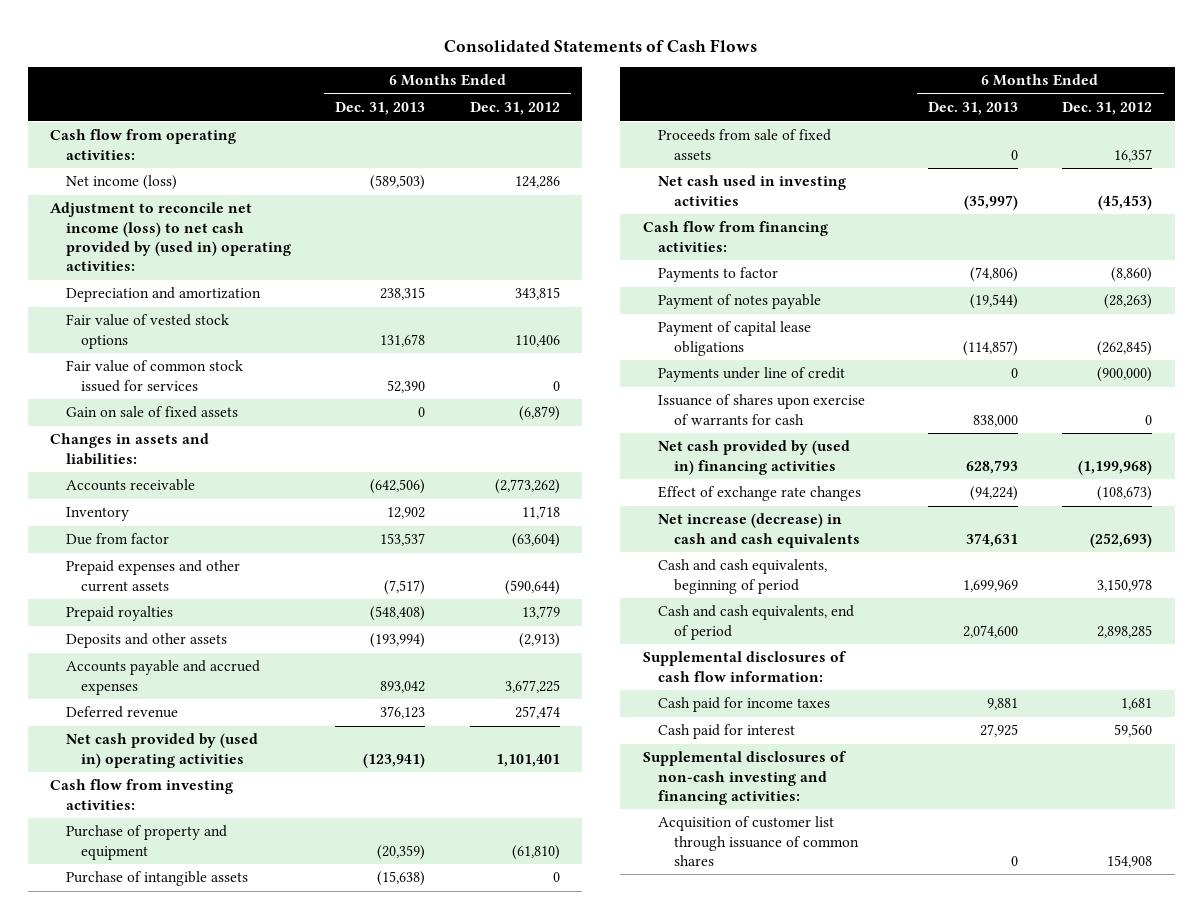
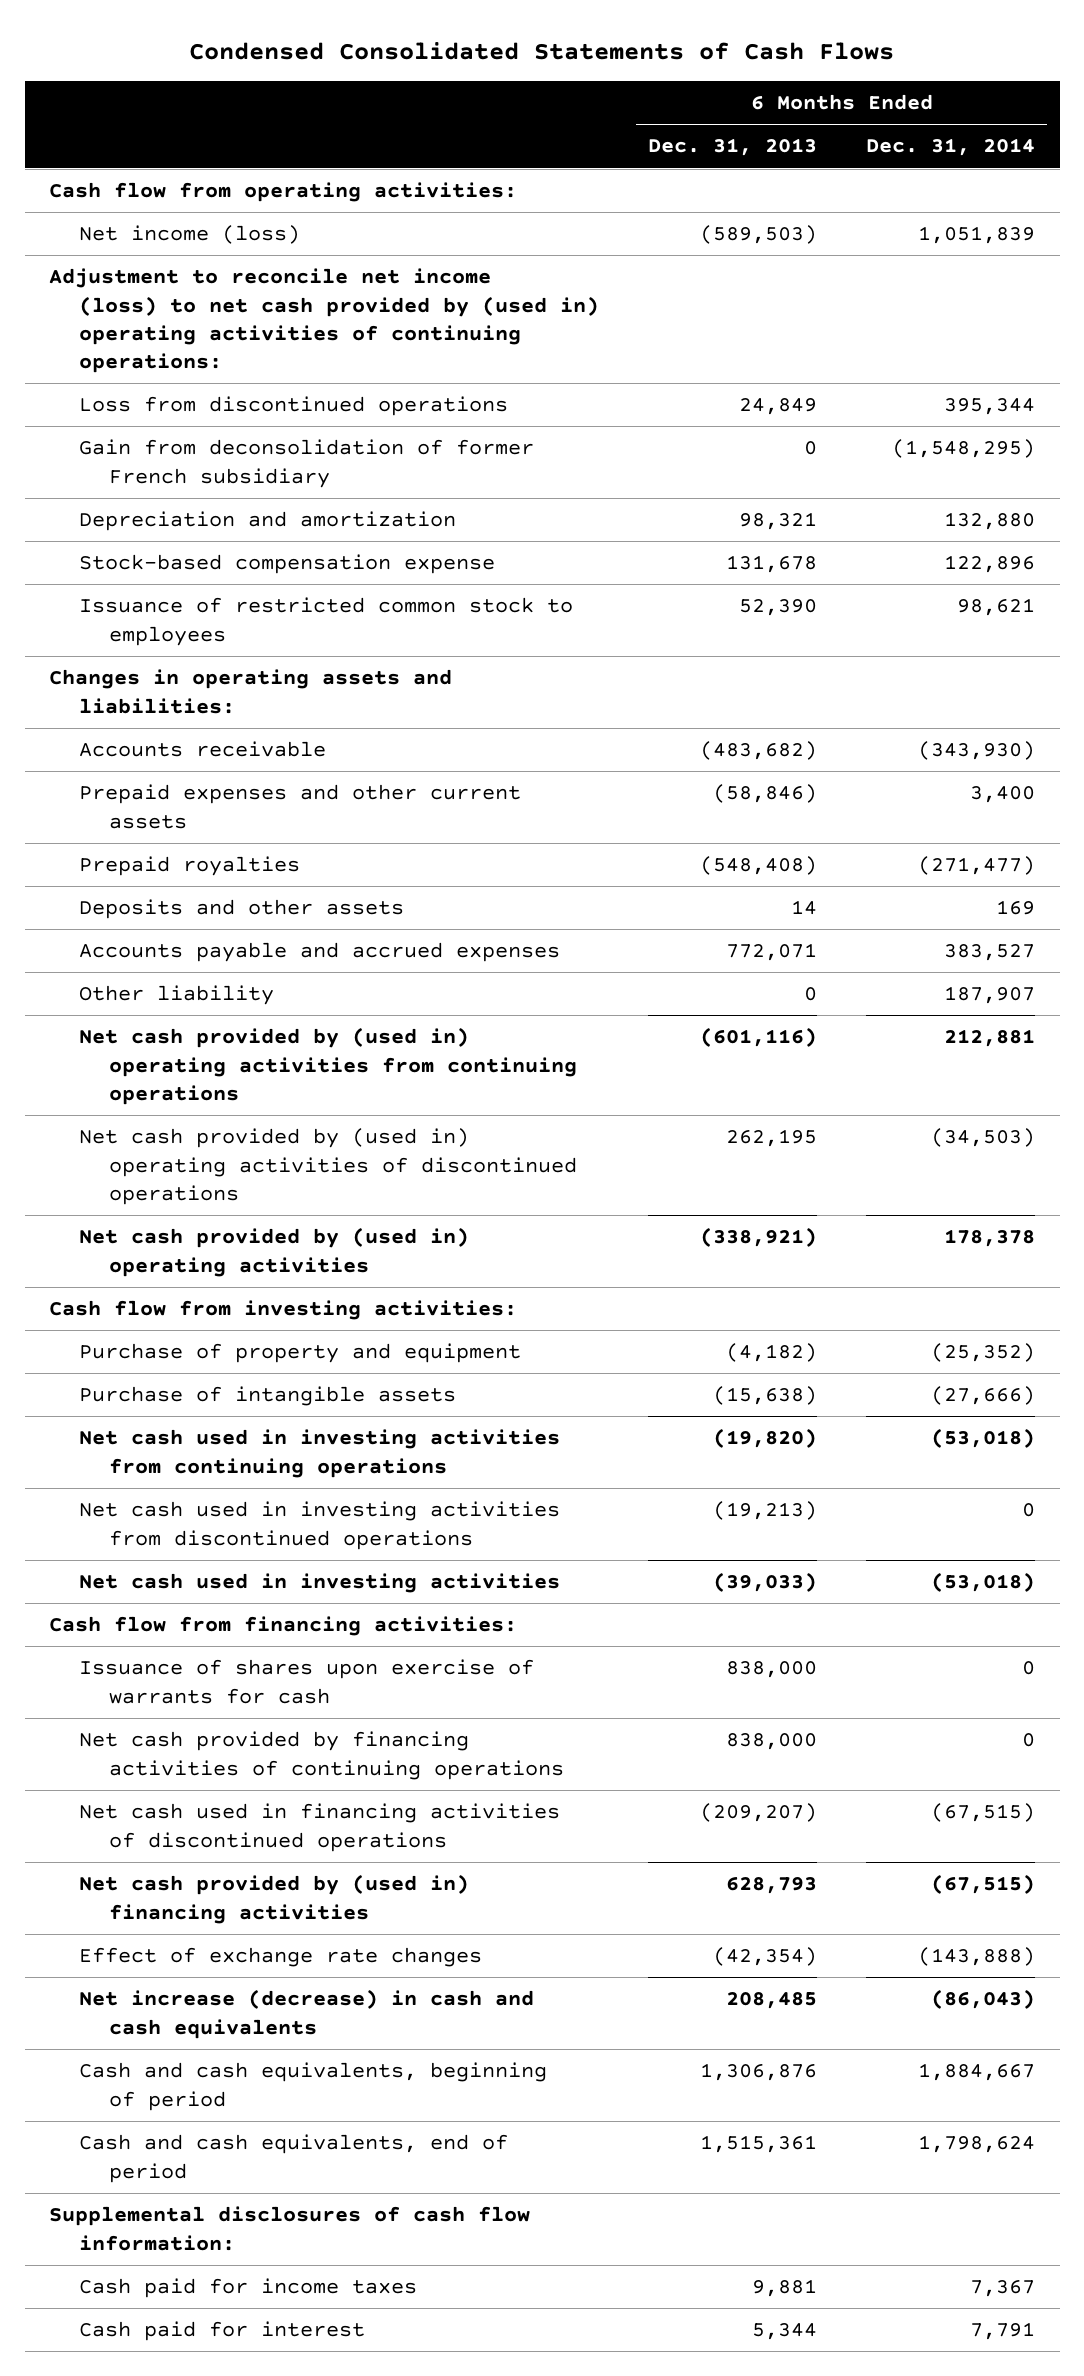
[444,38,758,52] Consolidated Statements of Cash Flows -> [189,41,895,60] Condensed Consolidated Statements of Cash Flows
[469,102,560,116] Dec. 31, 2012 -> none
none -> [866,138,1036,157] Dec. 31, 2014
[65,406,238,419] Gain on sale of fixed assets -> none
[65,507,129,522] Inventory -> none
[65,533,169,546] Due from factor -> none
[50,202,291,272] Adjustment to reconcile net income (loss) to net cash provided by (used in) operating activities: -> [49,268,600,374] Adjustment to reconcile net income (loss) to net cash provided by (used in) operating activities of continuing operations:
none -> [79,396,509,417] Loss from discontinued operations
none -> [79,439,535,488] Gain from deconsolidation of former French subsidiary
[380,287,426,301] 238,315 -> [739,512,818,531] 98,321
[65,314,229,349] Fair value of vested stock options -> [79,554,496,575] Stock-based compensation expense
[65,360,243,392] Fair value of common stock issued for services -> [79,597,574,646] Issuance of restricted common stock to employees
[50,433,210,465] Changes in assets and liabilities: -> [49,669,453,714] Changes in operating assets and liabilities:
[370,479,426,495] (642,506) -> [700,741,818,761] (483,682)
[384,579,426,595] (7,517) -> [713,784,818,804] (58,846)
[65,706,178,719] Deferred revenue -> none
[370,633,426,649] (193,994) -> [791,900,818,916] 14
[380,680,426,693] 893,042 -> [726,943,818,962] 772,071
none -> [79,985,275,1006] Other liability
none -> [79,1027,578,1105] Net cash provided by (used in) operating activities from continuing operations
none -> [79,1128,578,1205] Net cash provided by (used in) operating activities of discontinued operations
[363,752,426,768] (123,941) -> [700,1227,818,1248] (338,921)
[377,844,426,860] (20,359) -> [726,1343,818,1363] (4,182)
[658,129,832,160] Proceeds from sale of fixed assets -> none
none -> [79,1429,561,1478] Net cash used in investing activities from continuing operations
none -> [79,1501,561,1550] Net cash used in investing activities from discontinued operations
[963,194,1018,210] (35,997) -> [713,1572,818,1593] (39,033)
[658,267,779,283] Payments to factor -> none
[658,294,822,310] Payment of notes payable -> none
[658,321,812,356] Payment of capital lease obligations -> none
[658,367,846,383] Payments under line of credit -> none
none -> [79,1731,565,1780] Net cash provided by financing activities of continuing operations
none -> [79,1803,561,1852] Net cash used in financing activities of discontinued operations
[969,486,1018,502] (94,224) -> [713,1947,818,1967] (42,354)
[965,532,1018,547] 374,631 -> [726,1992,818,2010] 208,485
[962,579,1018,592] 1,699,969 -> [700,2063,818,2082] 1,306,876
[962,624,1018,638] 2,074,600 -> [700,2135,818,2154] 1,515,361
[642,751,846,806] Supplemental disclosures of non-cash investing and financing activities: -> none
[658,816,859,867] Acquisition of customer list through issuance of common shares -> none
[979,724,1018,738] 27,925 -> [752,2323,818,2341] 5,344

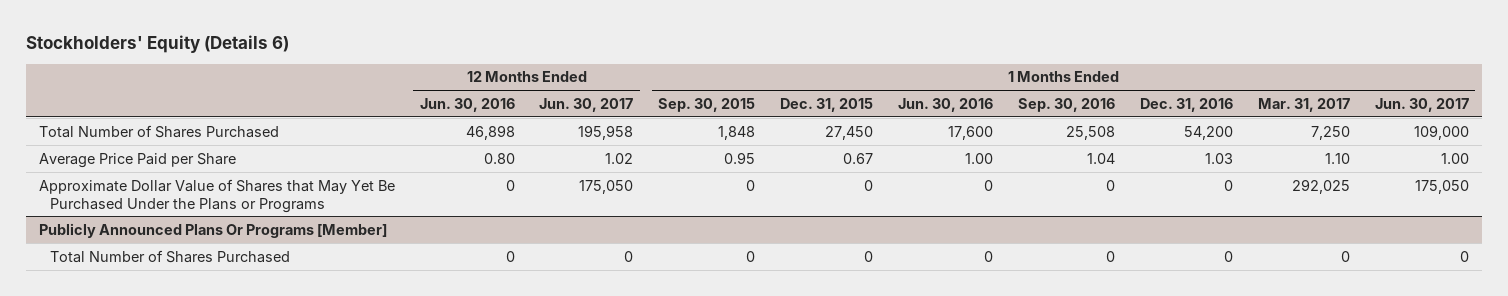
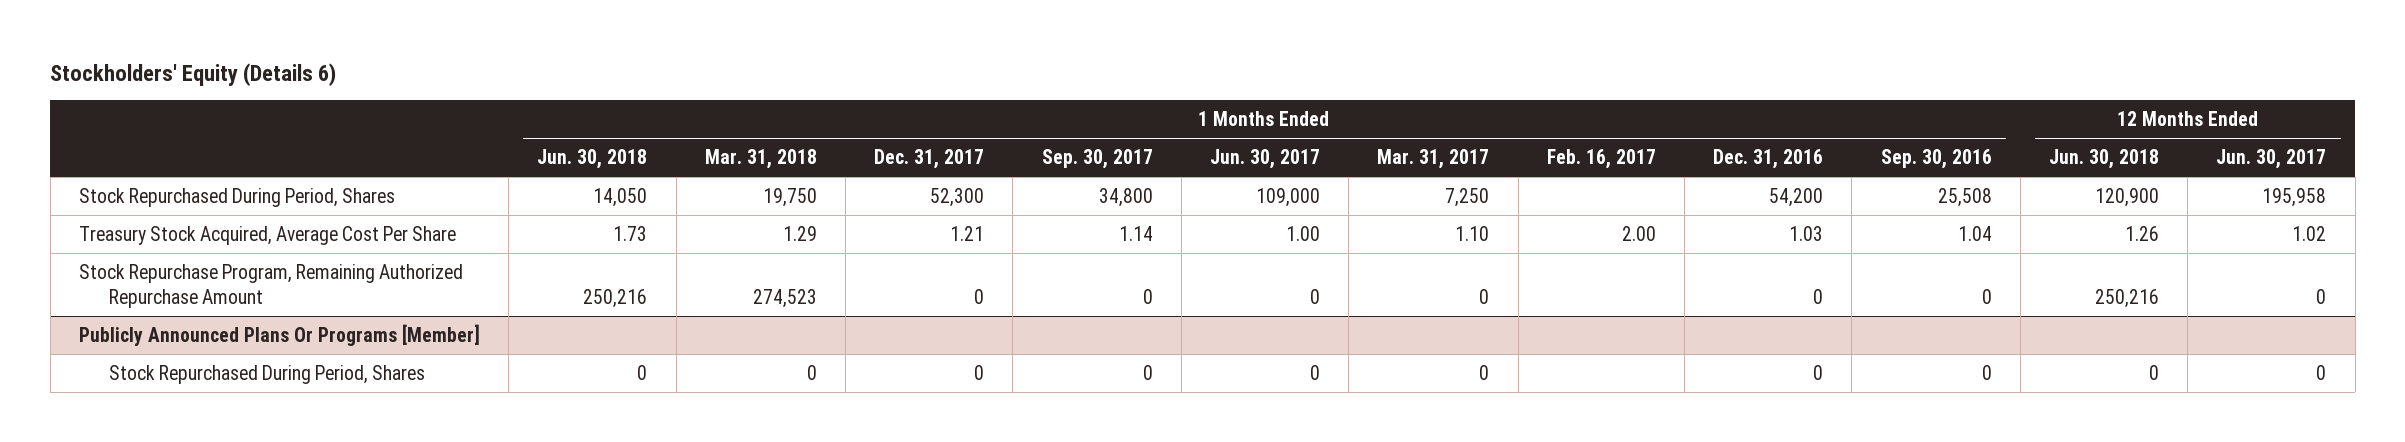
[419,97,515,112] Jun. 30, 2016 -> none
[658,97,756,112] Sep. 30, 2015 -> none
[780,97,874,112] Dec. 31, 2015 -> none
[898,97,994,112] Jun. 30, 2016 -> none
none -> [537,149,648,170] Jun. 30, 2018
none -> [704,149,817,170] Mar. 31, 2018
none -> [874,149,985,170] Dec. 31, 2017
none -> [1041,149,1153,170] Sep. 30, 2017
none -> [1546,149,1656,170] Feb. 16, 2017
none -> [2049,149,2160,170] Jun. 30, 2018
[38,178,395,213] Approximate Dollar Value of Shares that May Yet Be Purchased Under the Plans or Programs -> none
[38,124,279,138] Total Number of Shares Purchased -> [78,187,395,207] Stock Repurchased During Period, Shares
[38,152,236,168] Average Price Paid per Share -> [78,225,456,245] Treasury Stock Acquired, Average Cost Per Share
none -> [78,263,463,309] Stock Repurchase Program, Remaining Authorized Repurchase Amount
[50,249,291,263] Total Number of Shares Purchased -> [109,364,426,384] Stock Repurchased During Period, Shares

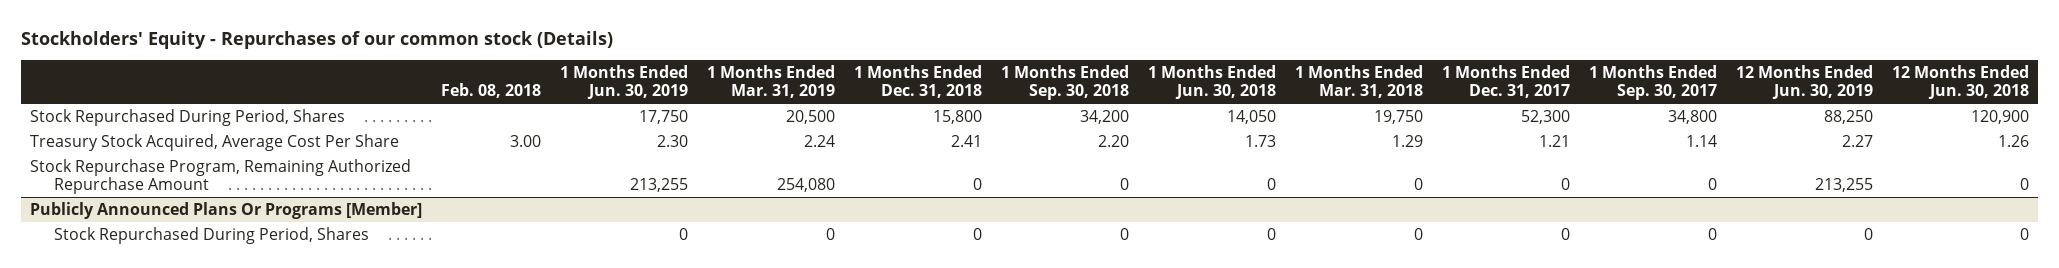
[50,62,337,86] Stockholders' Equity (Details 6) -> [20,30,613,49] Stockholders' Equity - Repurchases of our common stock (Details)
[1209,149,1320,170] Jun. 30, 2017 -> none
[1377,149,1490,170] Mar. 31, 2017 -> none
[1546,149,1656,170] Feb. 16, 2017 -> none
[1713,149,1824,170] Dec. 31, 2016 -> none
[1880,149,1992,170] Sep. 30, 2016 -> none
[2216,149,2327,170] Jun. 30, 2017 -> none
none -> [441,83,542,99] Feb. 08, 2018
none -> [560,65,689,100] 1 Months Ended Jun. 30, 2019
none -> [707,65,836,99] 1 Months Ended Mar. 31, 2019
none -> [854,65,983,99] 1 Months Ended Dec. 31, 2018
none -> [1001,65,1130,101] 1 Months Ended Sep. 30, 2018
none -> [1735,65,1873,100] 12 Months Ended Jun. 30, 2019
[583,289,648,309] 250,216 -> [1267,177,1277,190] 0
[752,289,817,309] 274,523 -> [1414,177,1424,190] 0
[2095,289,2160,309] 250,216 -> [2019,177,2029,190] 0

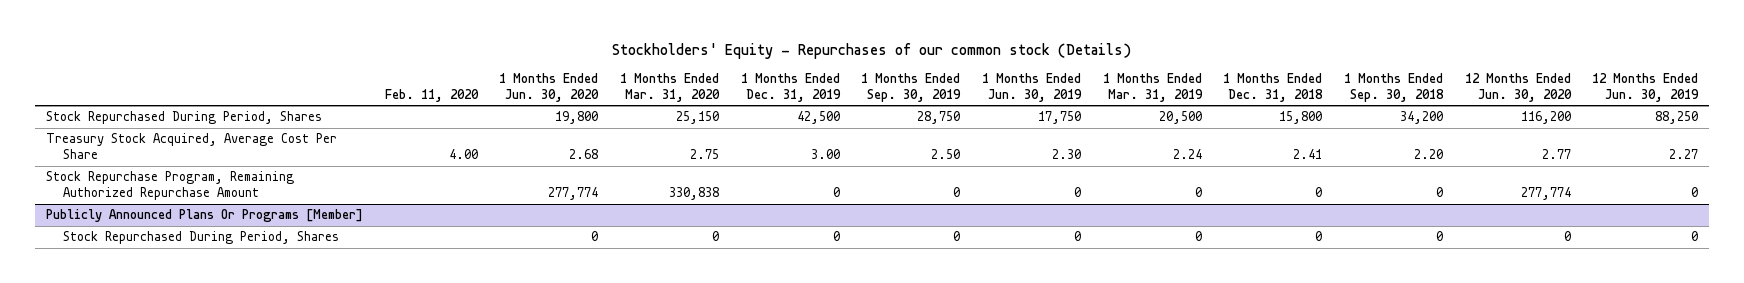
[441,83,542,99] Feb. 08, 2018 -> none
[1148,65,1277,100] 1 Months Ended Jun. 30, 2018 -> none
[1295,65,1424,99] 1 Months Ended Mar. 31, 2018 -> none
[1442,65,1571,99] 1 Months Ended Dec. 31, 2017 -> none
[1588,65,1717,101] 1 Months Ended Sep. 30, 2017 -> none
[1891,65,2029,100] 12 Months Ended Jun. 30, 2018 -> none
none -> [384,89,479,103] Feb. 11, 2020
none -> [499,72,600,103] 1 Months Ended Jun. 30, 2020
none -> [620,72,721,103] 1 Months Ended Mar. 31, 2020
none -> [740,72,841,103] 1 Months Ended Dec. 31, 2019
none -> [861,72,962,103] 1 Months Ended Sep. 30, 2019
none -> [1464,72,1572,103] 12 Months Ended Jun. 30, 2020
[630,177,689,192] 213,255 -> [1073,187,1081,198] 0
[777,177,836,192] 254,080 -> [1194,187,1202,198] 0
[1814,177,1873,192] 213,255 -> [1691,187,1699,198] 0

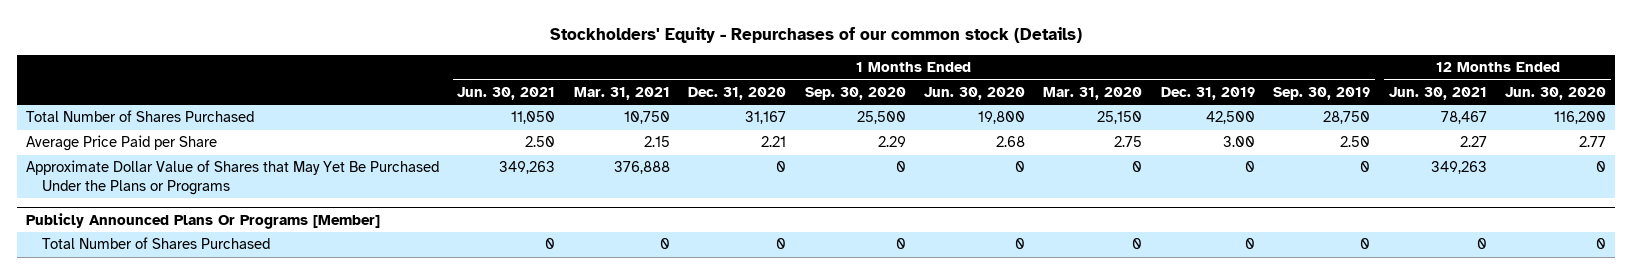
[384,89,479,103] Feb. 11, 2020 -> none
[981,72,1082,103] 1 Months Ended Jun. 30, 2019 -> none
[1102,72,1203,103] 1 Months Ended Mar. 31, 2019 -> none
[1223,72,1324,103] 1 Months Ended Dec. 31, 2018 -> none
[1343,72,1444,103] 1 Months Ended Sep. 30, 2018 -> none
[1592,72,1700,103] 12 Months Ended Jun. 30, 2019 -> none
none -> [457,87,556,101] Jun. 30, 2021
none -> [573,87,670,101] Mar. 31, 2021
none -> [688,87,787,101] Dec. 31, 2020
none -> [804,87,906,101] Sep. 30, 2020
none -> [1388,87,1487,101] Jun. 30, 2021
[46,171,295,201] Stock Repurchase Program, Remaining Authorized Repurchase Amount -> none
[46,111,323,125] Stock Repurchased During Period, Shares -> [25,110,254,123] Total Number of Shares Purchased
[46,133,338,160] Treasury Stock Acquired, Average Cost Per Share -> [25,135,217,152] Average Price Paid per Share
none -> [25,160,439,195] Approximate Dollar Value of Shares that May Yet Be Purchased Under the Plans or Programs
[63,231,340,245] Stock Repurchased During Period, Shares -> [41,237,270,250] Total Number of Shares Purchased

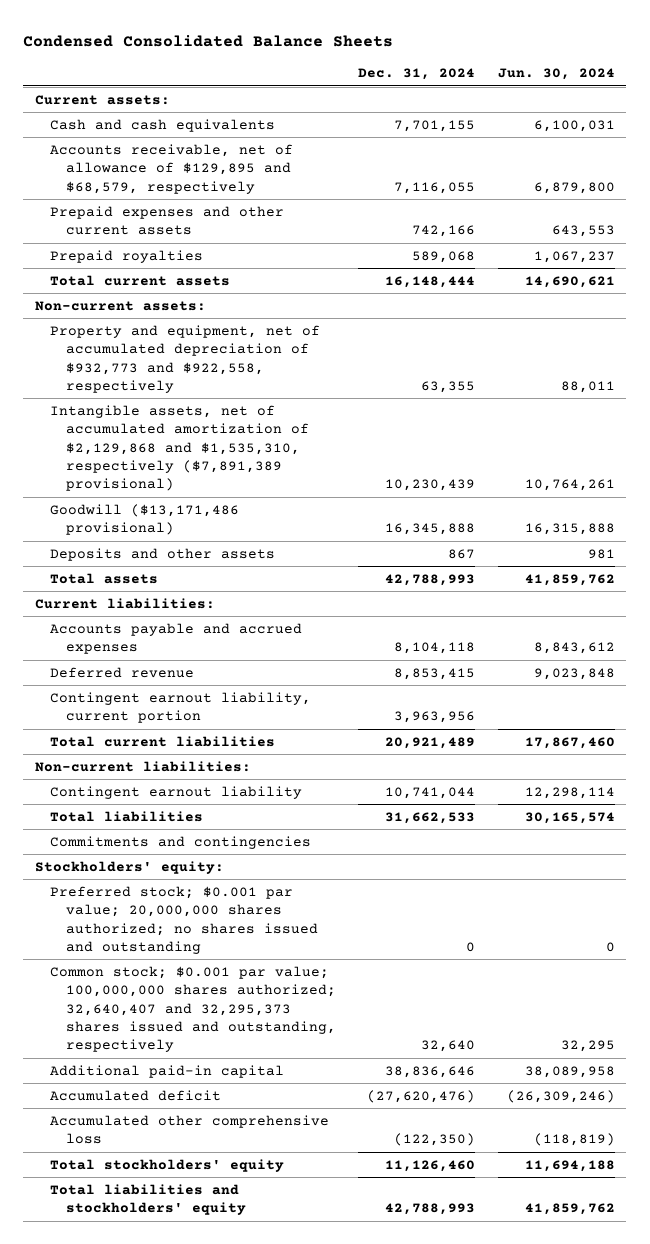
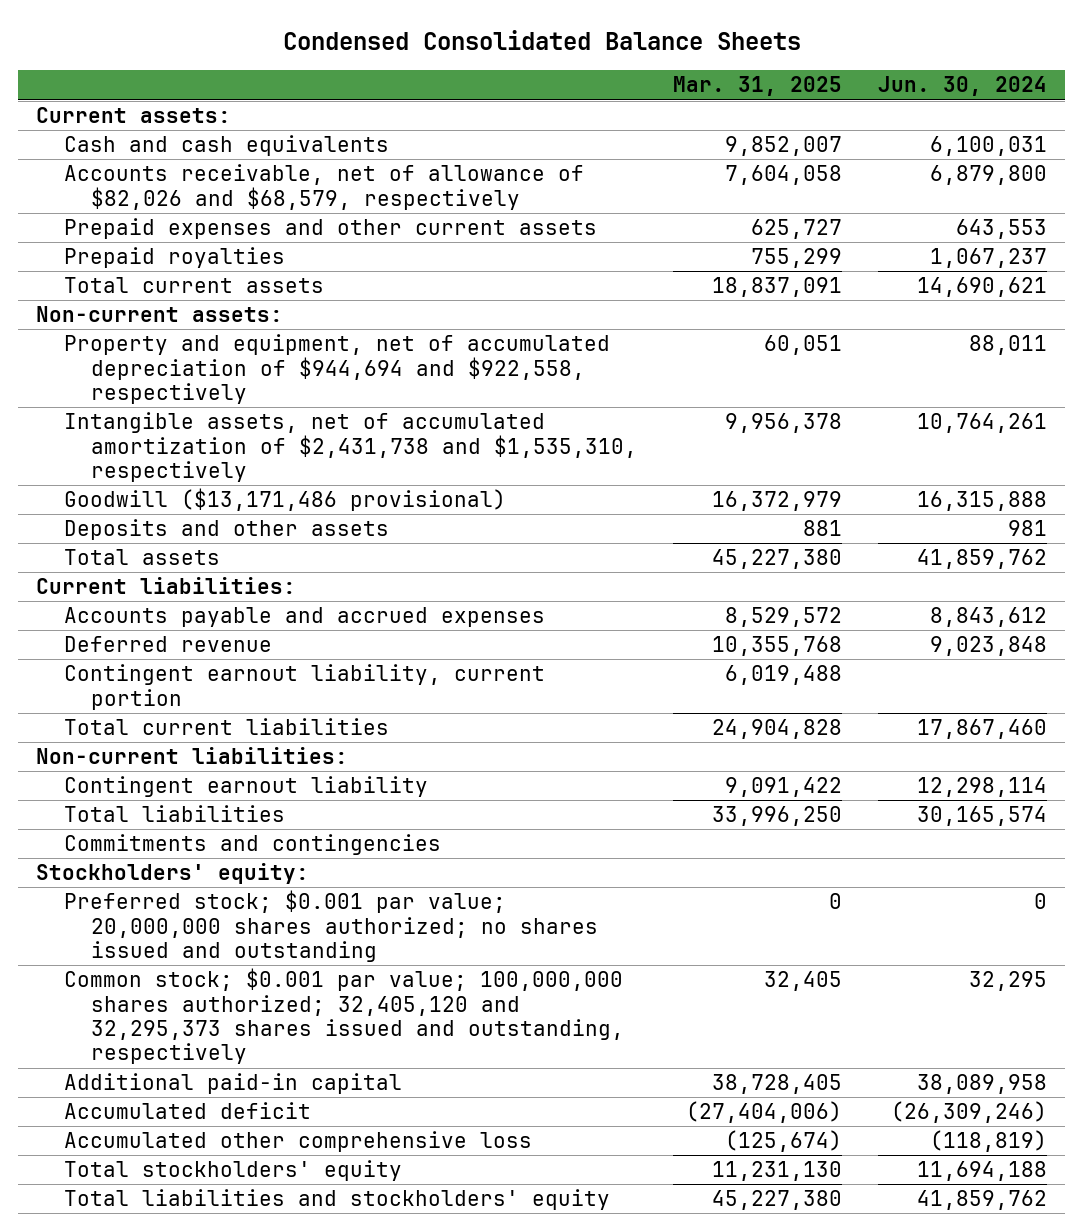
[358,67,476,80] Dec. 31, 2024 -> none
none -> [673,76,843,97] Mar. 31, 2025
[50,143,294,194] Accounts receivable, net of allowance of $129,895 and $68,579, respectively -> [63,164,584,210] Accounts receivable, net of allowance of $82,026 and $68,579, respectively
[50,324,321,393] Property and equipment, net of accumulated depreciation of $932,773 and $922,558, respectively -> [63,334,610,404] Property and equipment, net of accumulated depreciation of $944,694 and $922,558, respectively
[50,404,309,492] Intangible assets, net of accumulated amortization of $2,129,868 and $1,535,310, respectively ($7,891,389 provisional) -> [63,412,638,482] Intangible assets, net of accumulated amortization of $2,431,738 and $1,535,310, respectively
[50,965,336,1053] Common stock; $0.001 par value; 100,000,000 shares authorized; 32,640,407 and 32,295,373 shares issued and outstanding, respectively -> [63,968,625,1065] Common stock; $0.001 par value; 100,000,000 shares authorized; 32,405,120 and 32,295,373 shares issued and outstanding, respectively

